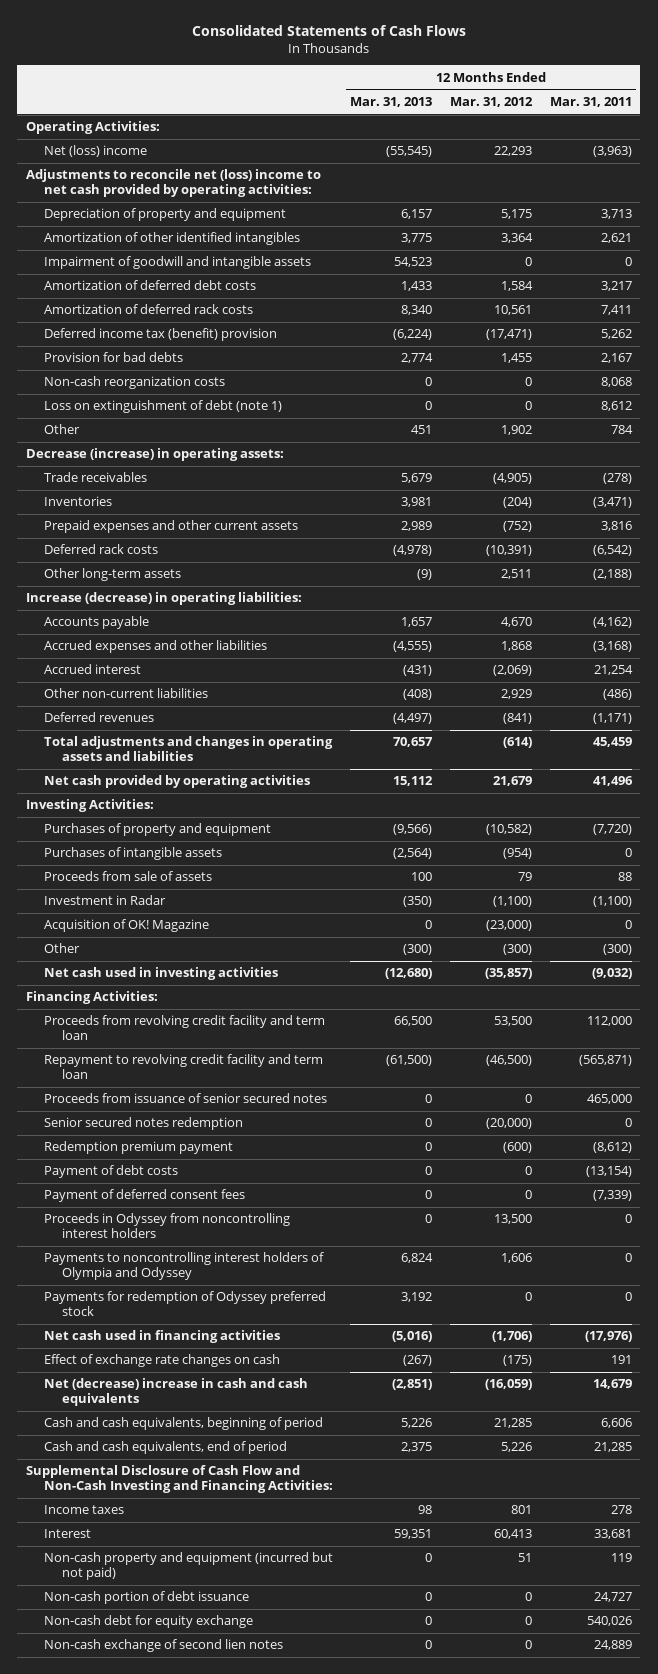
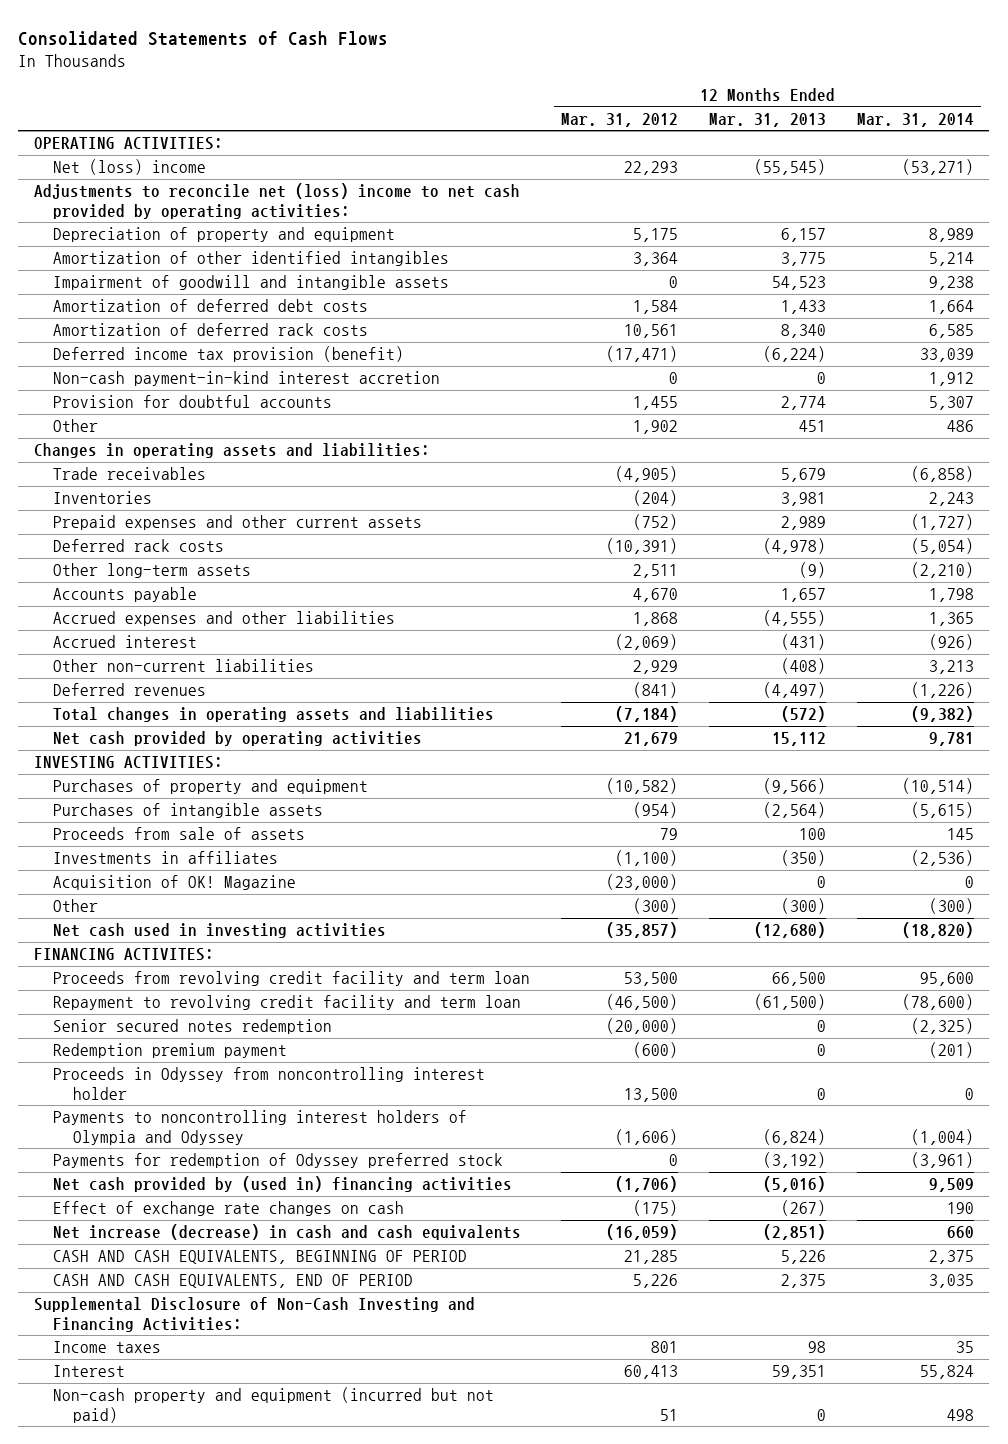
[549,96,632,107] Mar. 31, 2011 -> none
none -> [856,112,974,127] Mar. 31, 2014
[25,121,160,135] Operating Activities: -> [33,137,223,151] OPERATING ACTIVITIES:
[43,376,225,390] Non-cash reorganization costs -> none
[43,400,282,414] Loss on extinguishment of debt (note 1) -> none
[43,328,277,342] Deferred income tax (benefit) provision -> [53,346,405,363] Deferred income tax provision (benefit)
none -> [53,371,441,387] Non-cash payment-in-kind interest accretion
[43,352,183,363] Provision for bad debts -> [53,395,333,409] Provision for doubtful accounts
[25,448,284,462] Decrease (increase) in operating assets: -> [33,443,430,459] Changes in operating assets and liabilities:
[25,592,302,606] Increase (decrease) in operating liabilities: -> none
[43,736,333,762] Total adjustments and changes in operating assets and liabilities -> [53,707,495,723] Total changes in operating assets and liabilities
[393,737,434,748] 70,657 -> [781,706,827,723] (572)
[503,737,533,749] (614) -> [615,706,679,723] (7,184)
[25,799,154,813] Investing Activities: -> [33,756,223,770] INVESTING ACTIVITIES:
[43,895,166,906] Investment in Radar -> [53,851,279,865] Investments in affiliates
[25,991,158,1005] Financing Activities: -> [33,948,214,962] FINANCING ACTIVITES:
[43,1093,327,1104] Proceeds from issuance of senior secured notes -> none
[43,1165,178,1179] Payment of debt costs -> none
[43,1189,245,1203] Payment of deferred consent fees -> none
[43,1213,290,1239] Proceeds in Odyssey from noncontrolling interest holders -> [53,1067,486,1100] Proceeds in Odyssey from noncontrolling interest holder
[401,1253,434,1264] 6,824 -> [763,1128,827,1145] (6,824)
[501,1253,533,1264] 1,606 -> [615,1128,679,1145] (1,606)
[401,1292,433,1303] 3,192 -> [763,1152,827,1169] (3,192)
[43,1330,280,1344] Net cash used in financing activities -> [53,1176,513,1193] Net cash provided by (used in) financing activities
[43,1378,308,1407] Net (decrease) increase in cash and cash equivalents -> [53,1224,522,1241] Net increase (decrease) in cash and cash equivalents
[43,1417,323,1431] Cash and cash equivalents, beginning of period -> [53,1250,468,1265] CASH AND CASH EQUIVALENTS, BEGINNING OF PERIOD
[43,1441,287,1455] Cash and cash equivalents, end of period -> [53,1274,414,1289] CASH AND CASH EQUIVALENTS, END OF PERIOD
[25,1465,333,1494] Supplemental Disclosure of Cash Flow and Non-Cash Investing and Financing Activities: -> [33,1297,475,1332] Supplemental Disclosure of Non-Cash Investing and Financing Activities:
[43,1591,249,1605] Non-cash portion of debt issuance -> none
[43,1615,253,1629] Non-cash debt for equity exchange -> none
[43,1639,283,1653] Non-cash exchange of second lien notes -> none

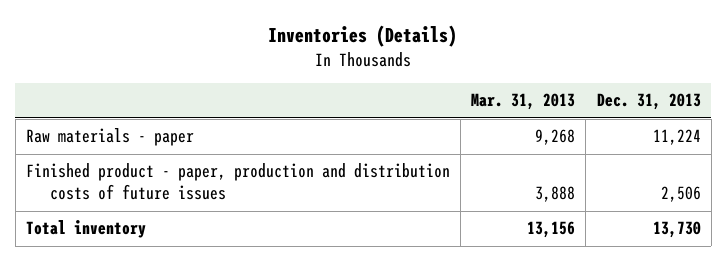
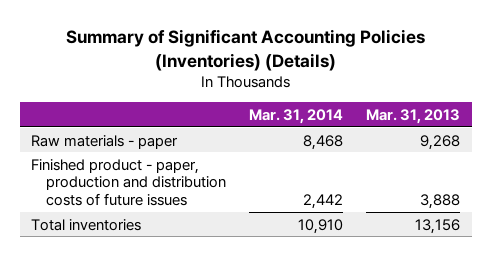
[268,25,458,48] Inventories (Details) -> [65,29,425,71] Summary of Significant Accounting Policies (Inventories) (Details)
[596,93,701,111] Dec. 31, 2013 -> none
none -> [249,108,344,124] Mar. 31, 2014
[25,220,146,239] Total inventory -> [31,218,142,231] Total inventories

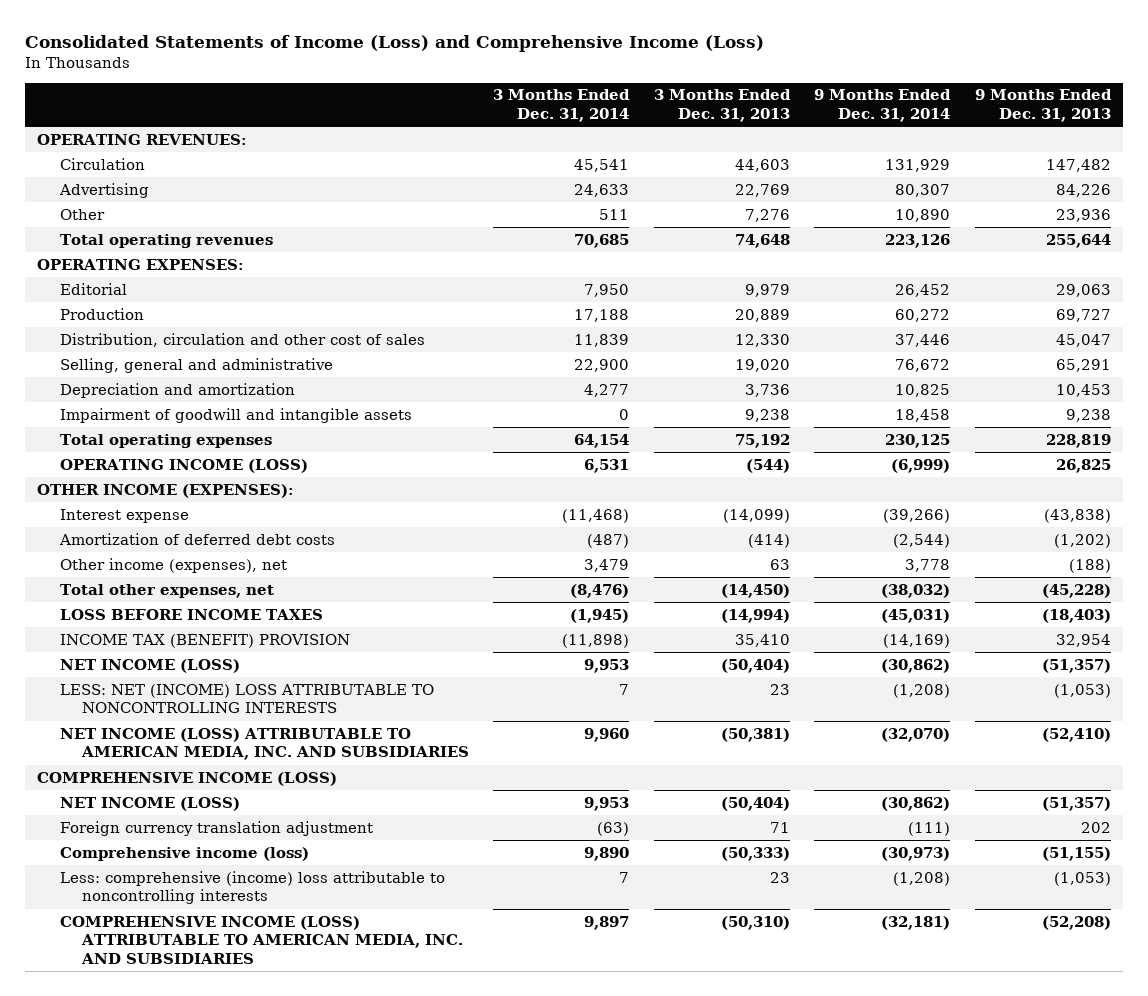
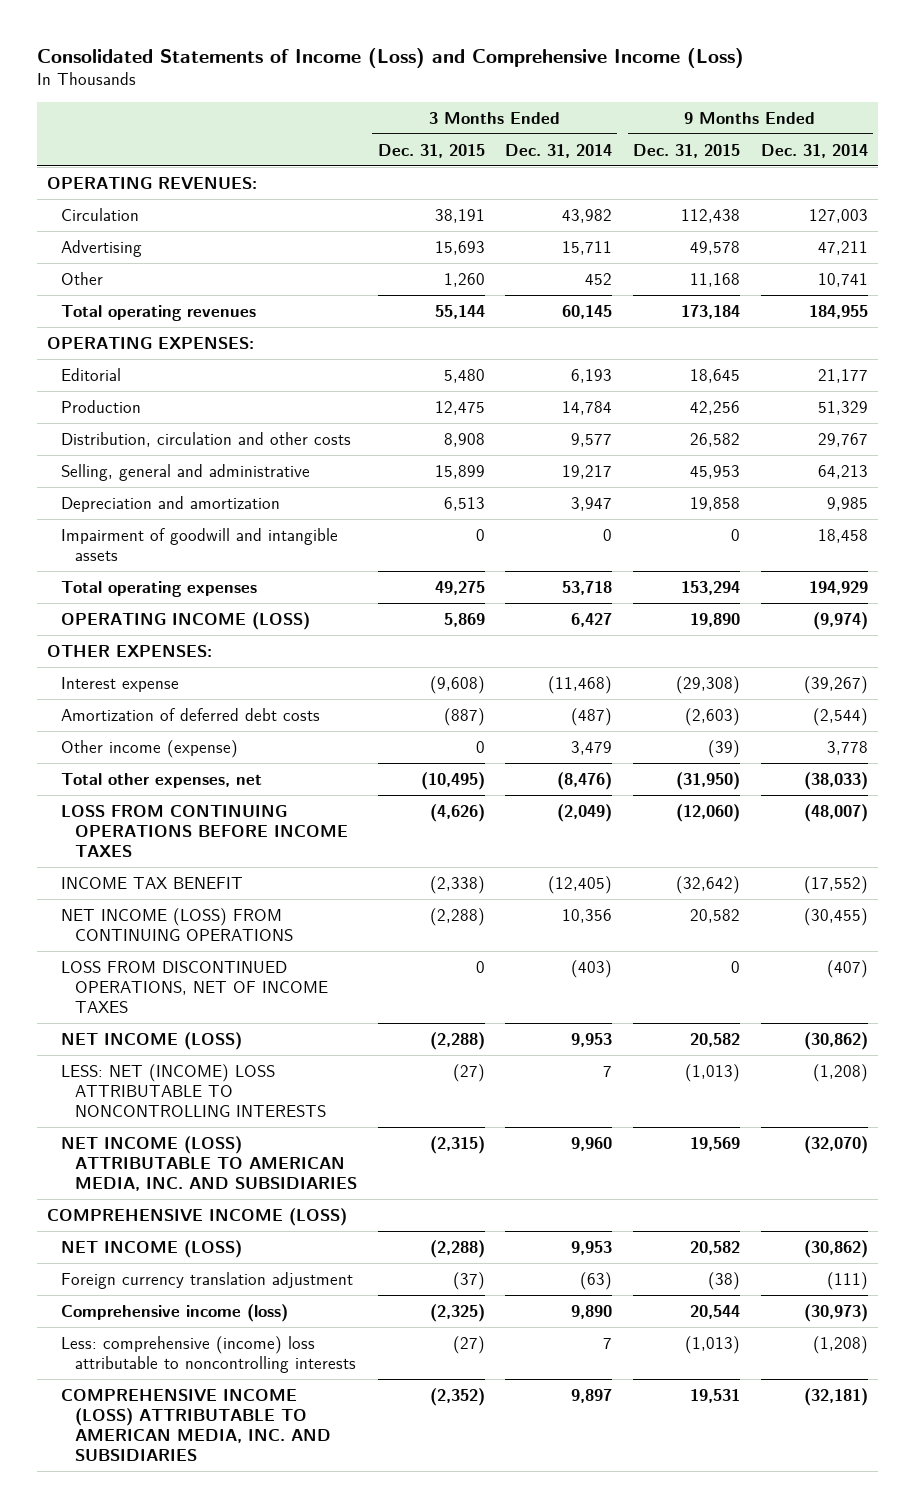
[653,89,791,123] 3 Months Ended Dec. 31, 2013 -> none
[974,89,1112,123] 9 Months Ended Dec. 31, 2013 -> none
none -> [377,143,485,158] Dec. 31, 2015
none -> [632,143,740,158] Dec. 31, 2015
[574,158,630,172] 45,541 -> [562,208,613,223] 43,982
[885,158,951,172] 131,929 -> [808,208,868,223] 127,003
[574,183,630,197] 24,633 -> [562,240,613,255] 15,711
[895,183,951,197] 80,307 -> [817,240,868,255] 47,211
[599,208,630,220] 511 -> [585,272,613,285] 452
[895,208,951,222] 10,890 -> [817,272,868,287] 10,741
[574,233,630,248] 70,685 -> [562,304,613,319] 60,145
[885,233,951,248] 223,126 -> [808,304,868,319] 184,955
[584,283,630,297] 7,950 -> [571,368,613,383] 6,193
[895,283,951,297] 26,452 -> [817,368,868,383] 21,177
[574,308,630,322] 17,188 -> [562,400,613,415] 14,784
[895,308,951,322] 60,272 -> [817,400,868,415] 51,329
[59,332,425,347] Distribution, circulation and other cost of sales -> [60,431,351,447] Distribution, circulation and other costs
[574,333,630,347] 11,839 -> [571,432,613,447] 9,577
[895,333,951,347] 37,446 -> [817,432,868,447] 29,767
[574,358,630,372] 22,900 -> [562,464,613,479] 19,217
[895,358,951,372] 76,672 -> [817,464,868,479] 64,213
[584,383,630,397] 4,277 -> [571,496,613,511] 3,947
[895,383,951,397] 10,825 -> [826,496,868,511] 9,985
[574,433,630,448] 64,154 -> [562,580,613,595] 53,718
[885,433,951,448] 230,125 -> [808,580,868,595] 194,929
[584,458,630,473] 6,531 -> [571,612,613,627] 6,427
[891,458,951,473] (6,999) -> [812,611,868,630] (9,974)
[37,483,295,498] OTHER INCOME (EXPENSES): -> [46,643,212,657] OTHER EXPENSES:
[883,508,951,523] (39,266) -> [803,675,868,694] (39,267)
[59,557,287,573] Other income (expenses), net -> [60,739,238,758] Other income (expense)
[881,583,951,598] (38,032) -> [803,771,868,790] (38,033)
[59,608,323,620] LOSS BEFORE INCOME TAXES -> [60,804,348,858] LOSS FROM CONTINUING OPERATIONS BEFORE INCOME TAXES
[570,608,630,623] (1,945) -> [557,803,613,822] (2,049)
[881,608,951,623] (45,031) -> [803,803,868,822] (48,007)
[59,633,350,648] INCOME TAX (BENEFIT) PROVISION -> [60,876,243,889] INCOME TAX BENEFIT
[562,633,630,648] (11,898) -> [548,875,613,894] (12,405)
[883,633,951,648] (14,169) -> [803,875,868,894] (17,552)
none -> [60,907,293,941] NET INCOME (LOSS) FROM CONTINUING OPERATIONS
none -> [60,960,328,1014] LOSS FROM DISCONTINUED OPERATIONS, NET OF INCOME TAXES

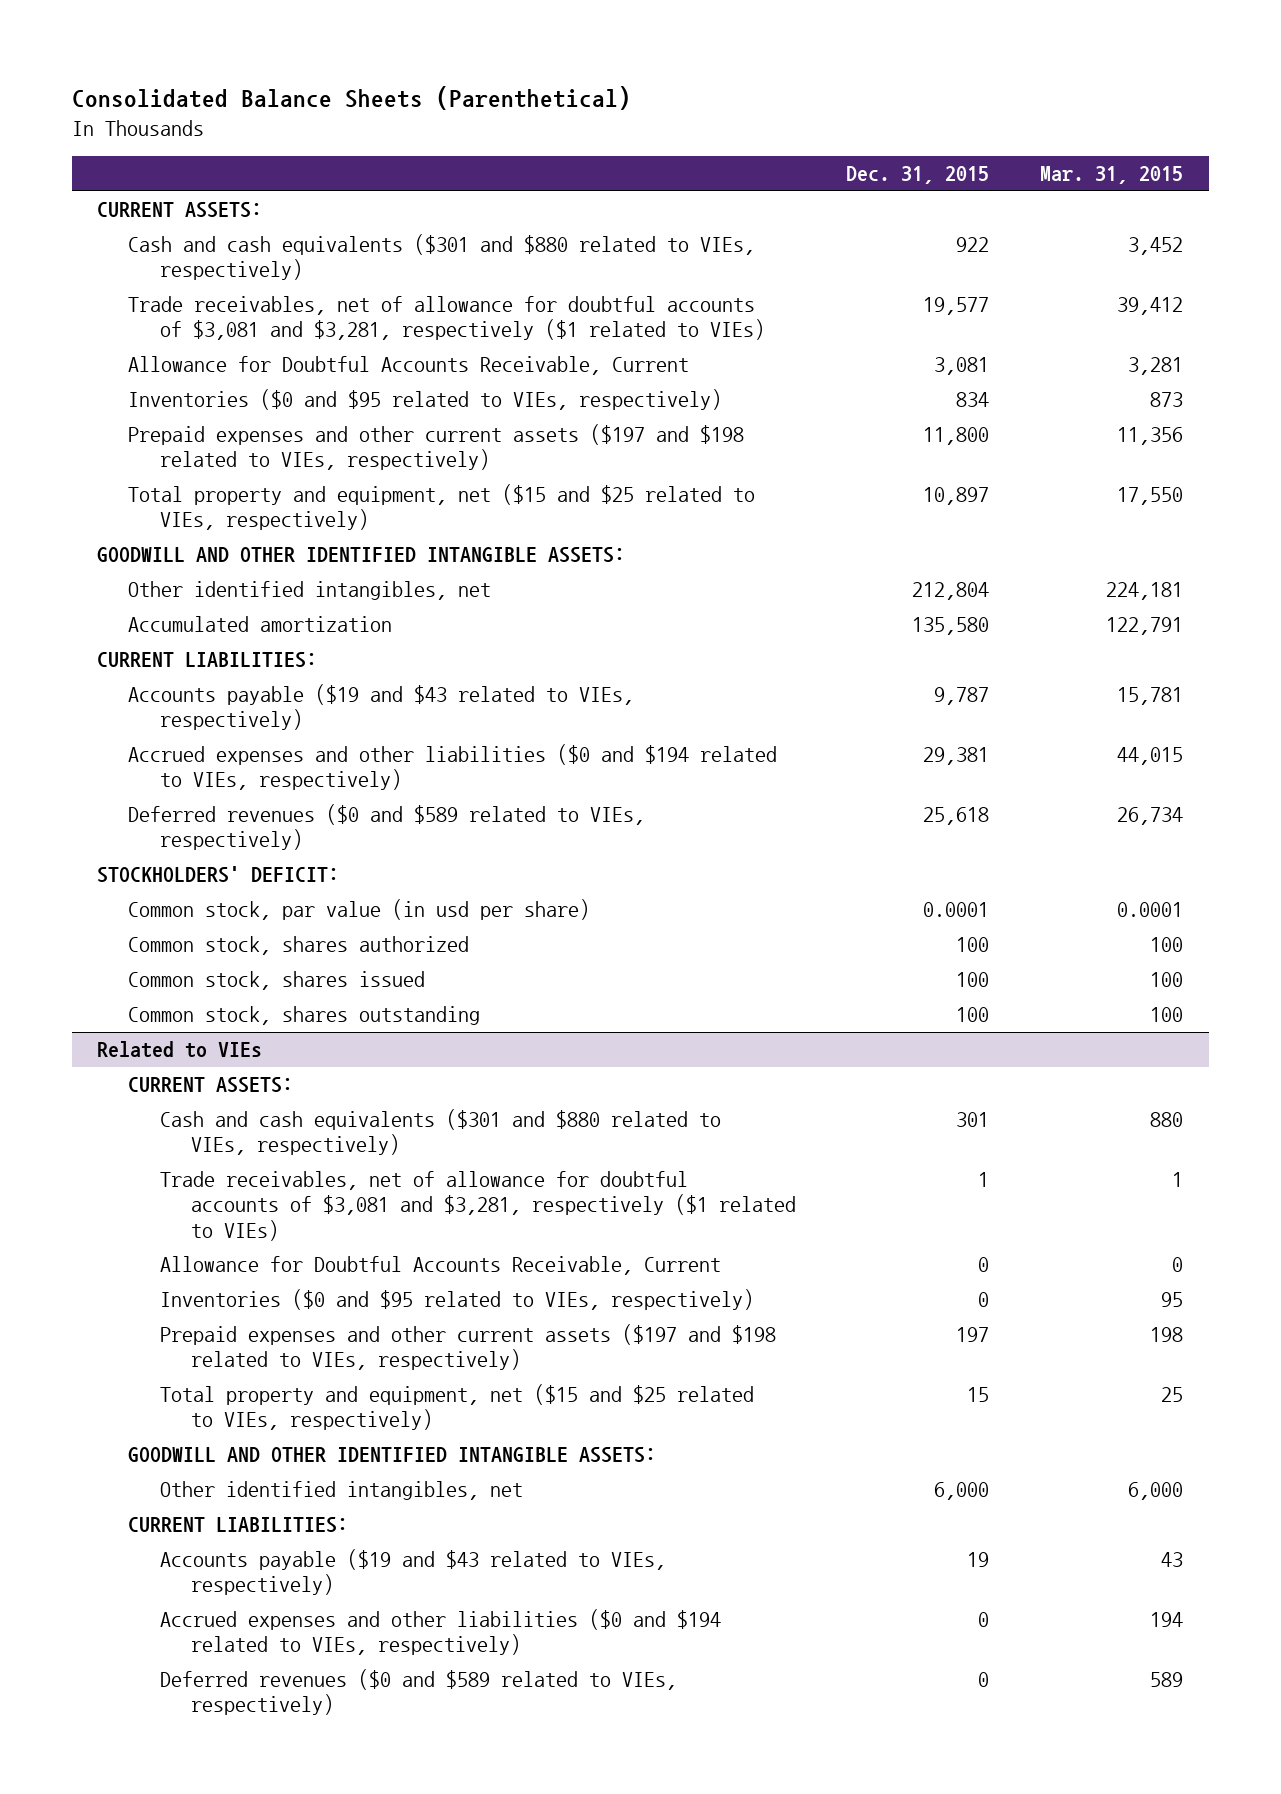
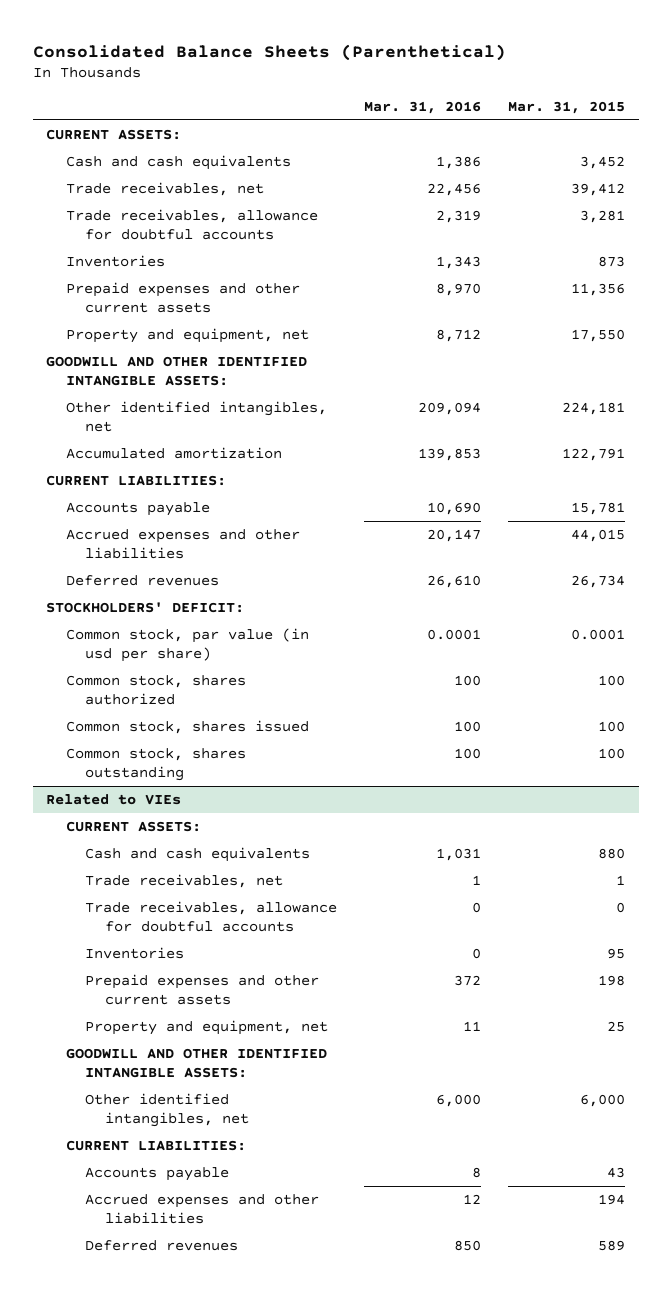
[846,166,990,185] Dec. 31, 2015 -> none
none -> [364,100,482,114] Mar. 31, 2016
[128,234,756,281] Cash and cash equivalents ($301 and $880 related to VIEs, respectively) -> [65,154,291,170] Cash and cash equivalents
[128,296,765,341] Trade receivables, net of allowance for doubtful accounts of $3,081 and $3,281, respectively ($1 related to VIEs) -> [65,181,264,196] Trade receivables, net
[128,356,690,376] Allowance for Doubtful Accounts Receivable, Current -> [65,208,318,241] Trade receivables, allowance for doubtful accounts
[128,389,723,411] Inventories ($0 and $95 related to VIEs, respectively) -> [65,254,165,267] Inventories
[128,424,745,471] Prepaid expenses and other current assets ($197 and $198 related to VIEs, respectively) -> [65,281,300,314] Prepaid expenses and other current assets
[128,484,756,531] Total property and equipment, net ($15 and $25 related to VIEs, respectively) -> [65,327,309,343] Property and equipment, net
[128,684,635,731] Accounts payable ($19 and $43 related to VIEs, respectively) -> [65,501,210,516] Accounts payable
[128,744,778,791] Accrued expenses and other liabilities ($0 and $194 related to VIEs, respectively) -> [65,528,300,560] Accrued expenses and other liabilities
[128,804,646,851] Deferred revenues ($0 and $589 related to VIEs, respectively) -> [65,574,219,586] Deferred revenues
[159,1109,721,1156] Cash and cash equivalents ($301 and $880 related to VIEs, respectively) -> [85,846,311,862] Cash and cash equivalents
[159,1171,796,1241] Trade receivables, net of allowance for doubtful accounts of $3,081 and $3,281, respectively ($1 related to VIEs) -> [85,873,284,888] Trade receivables, net
[159,1256,721,1276] Allowance for Doubtful Accounts Receivable, Current -> [85,900,338,933] Trade receivables, allowance for doubtful accounts
[159,1289,754,1311] Inventories ($0 and $95 related to VIEs, respectively) -> [85,946,185,959] Inventories
[159,1324,776,1371] Prepaid expenses and other current assets ($197 and $198 related to VIEs, respectively) -> [85,973,320,1006] Prepaid expenses and other current assets
[159,1384,754,1431] Total property and equipment, net ($15 and $25 related to VIEs, respectively) -> [85,1019,329,1035] Property and equipment, net
[159,1549,666,1596] Accounts payable ($19 and $43 related to VIEs, respectively) -> [85,1166,230,1181] Accounts payable
[159,1609,721,1656] Accrued expenses and other liabilities ($0 and $194 related to VIEs, respectively) -> [85,1193,320,1225] Accrued expenses and other liabilities
[159,1669,677,1716] Deferred revenues ($0 and $589 related to VIEs, respectively) -> [85,1239,239,1251] Deferred revenues

